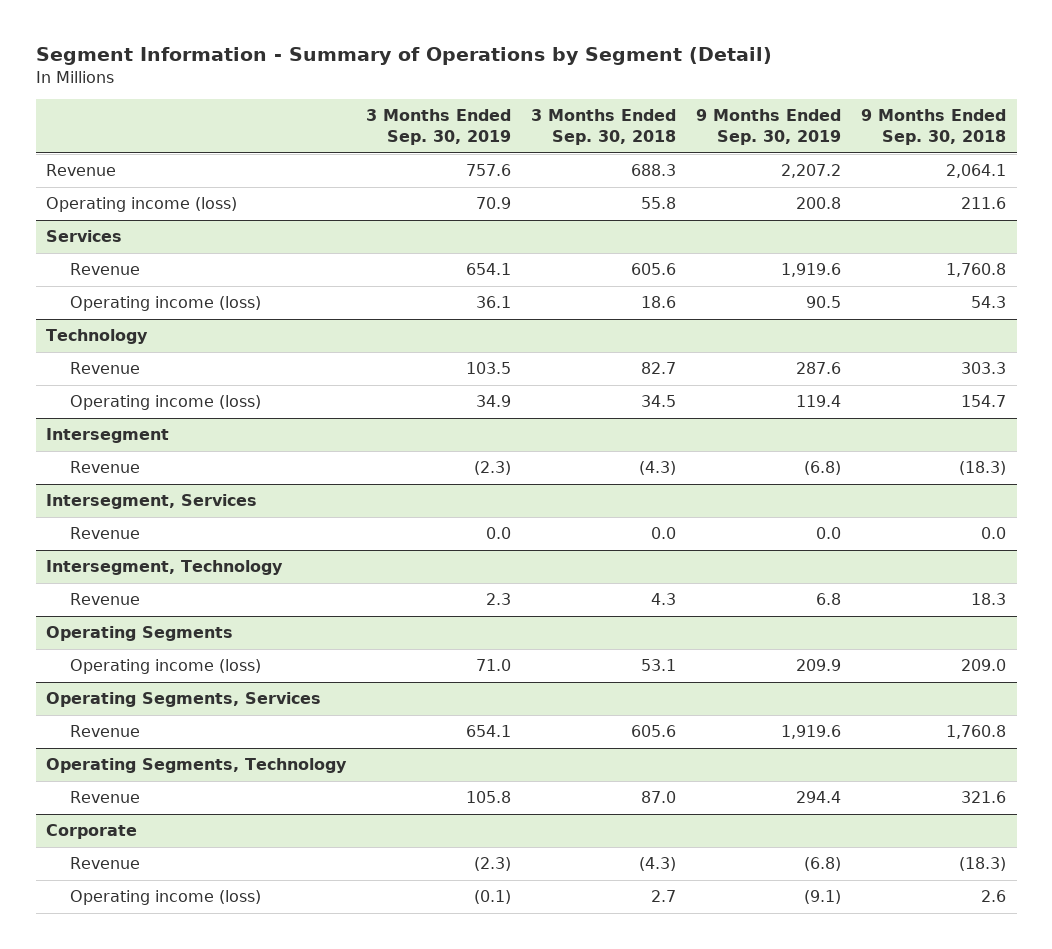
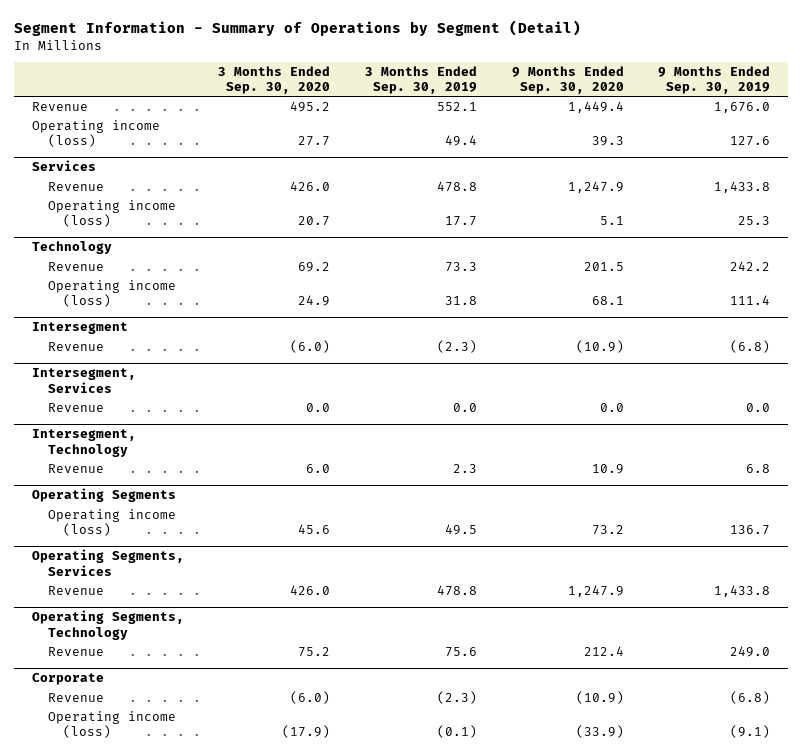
[531,109,677,146] 3 Months Ended Sep. 30, 2018 -> none
[861,109,1007,146] 9 Months Ended Sep. 30, 2018 -> none
none -> [218,66,331,95] 3 Months Ended Sep. 30, 2020
none -> [511,66,624,95] 9 Months Ended Sep. 30, 2020
[466,164,512,177] 757.6 -> [436,101,477,111] 552.1
[781,164,842,179] 2,207.2 -> [714,101,771,113] 1,676.0
[476,197,512,210] 70.9 -> [444,135,477,147] 49.4
[796,197,842,210] 200.8 -> [730,136,771,147] 127.6
[466,263,512,276] 654.1 -> [436,180,477,192] 478.8
[781,263,842,278] 1,919.6 -> [714,180,771,193] 1,433.8
[476,296,512,309] 36.1 -> [444,216,477,227] 17.7
[806,296,842,309] 90.5 -> [738,216,771,226] 25.3
[466,362,512,375] 103.5 -> [444,261,477,272] 73.3
[796,362,842,375] 287.6 -> [730,260,771,271] 242.2
[476,395,512,408] 34.9 -> [444,296,477,306] 31.8
[796,395,842,408] 119.4 -> [730,295,771,306] 111.4
[476,659,512,672] 71.0 -> [444,524,477,536] 49.5
[796,659,842,672] 209.9 -> [730,525,771,536] 136.7
[466,725,512,738] 654.1 -> [436,584,477,596] 478.8
[781,725,842,740] 1,919.6 -> [714,584,771,597] 1,433.8
[466,791,512,804] 105.8 -> [444,646,477,657] 75.6
[796,791,842,804] 294.4 -> [730,645,771,657] 249.0

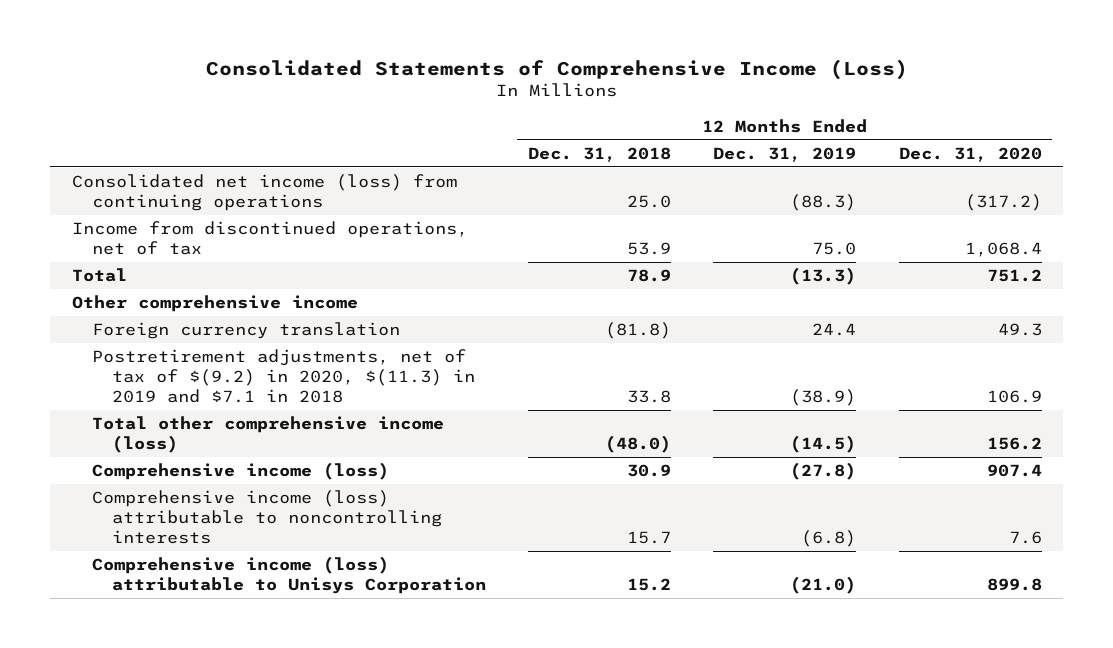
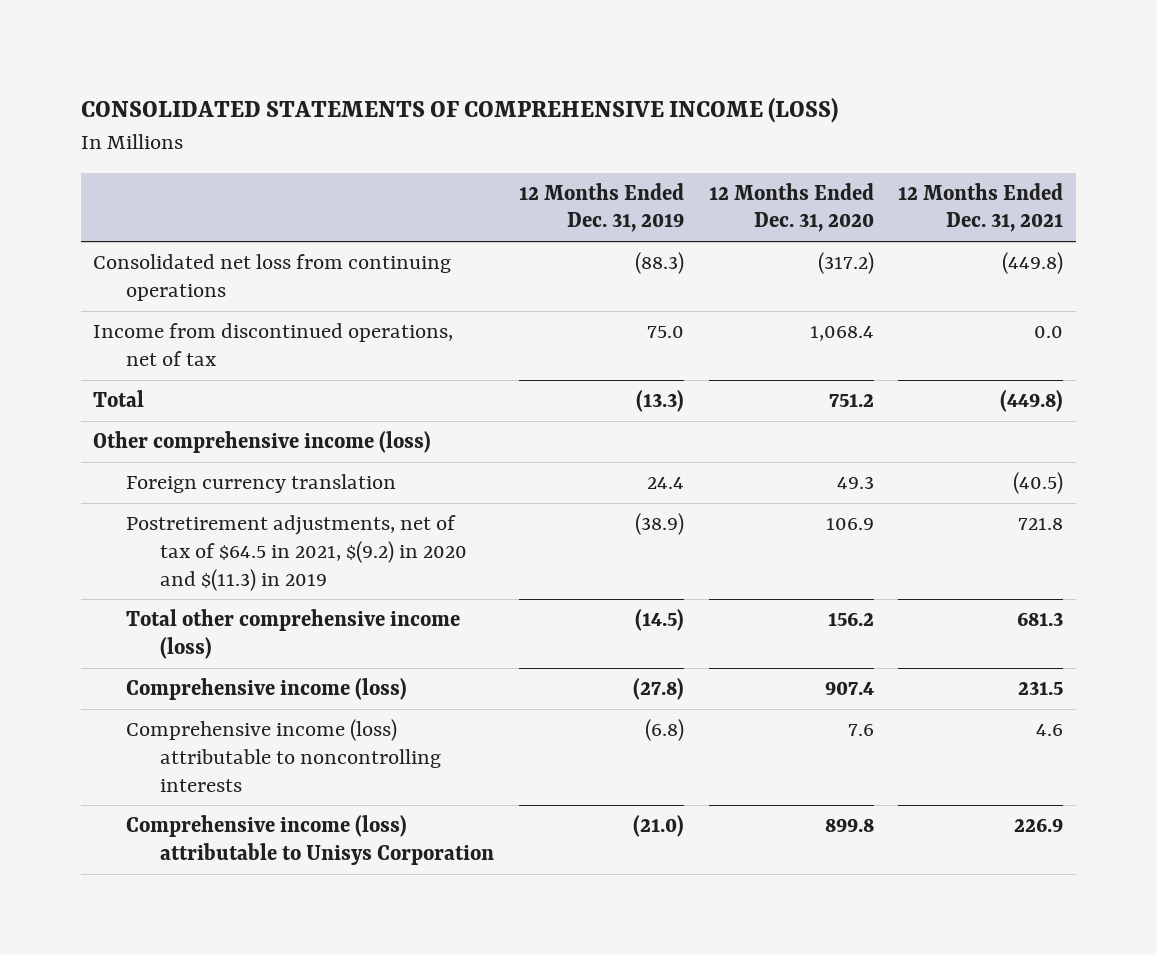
[205,58,908,80] Consolidated Statements of Comprehensive Income (Loss) -> [80,97,838,124] CONSOLIDATED STATEMENTS OF COMPREHENSIVE INCOME (LOSS)
[527,146,671,162] Dec. 31, 2018 -> none
none -> [898,182,1064,233] 12 Months Ended Dec. 31, 2021
[71,174,457,211] Consolidated net income (loss) from continuing operations -> [93,254,452,301] Consolidated net loss from continuing operations
[71,295,358,313] Other comprehensive income -> [93,431,432,454] Other comprehensive income (loss)
[91,349,475,403] Postretirement adjustments, net of tax of $(9.2) in 2020, $(11.3) in 2019 and $7.1 in 2018 -> [126,515,467,591] Postretirement adjustments, net of tax of $64.5 in 2021, $(9.2) in 2020 and $(11.3) in 2019

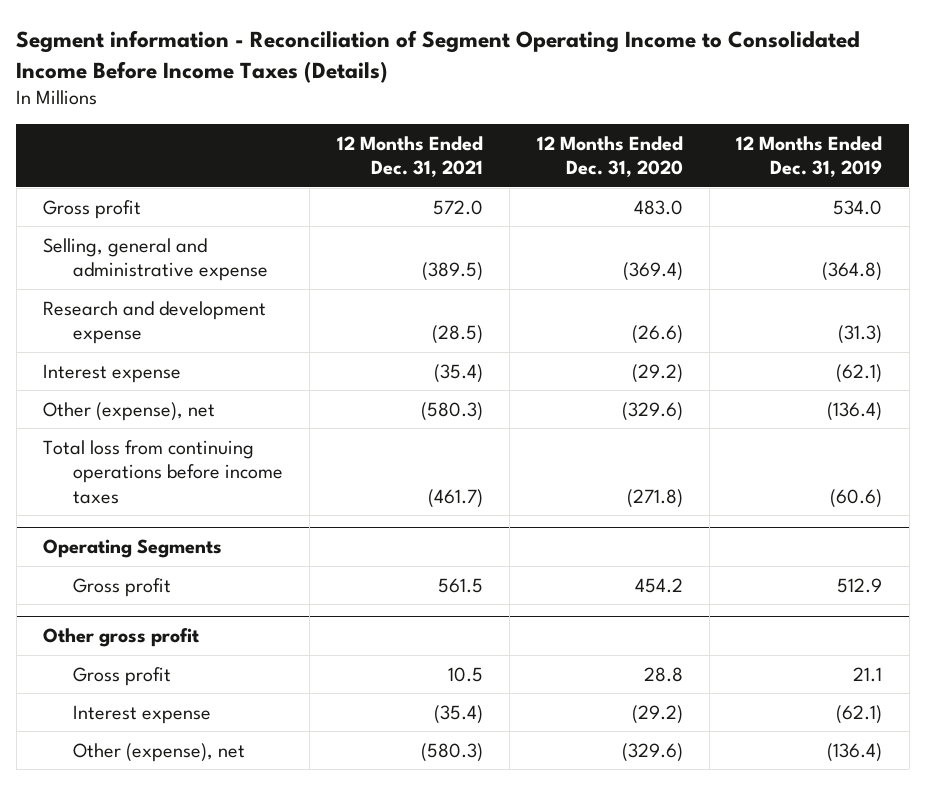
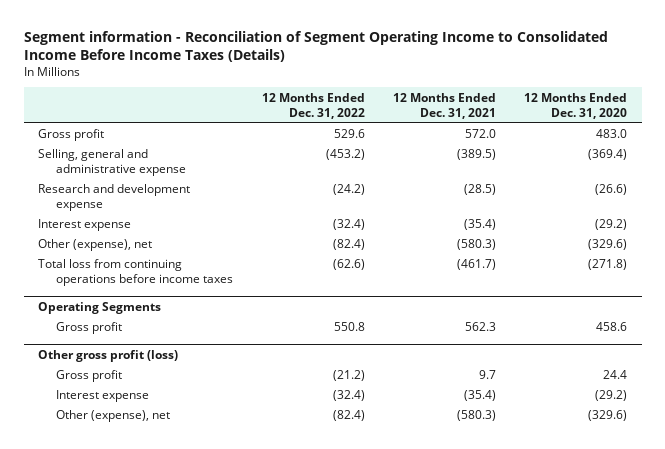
[736,135,883,178] 12 Months Ended Dec. 31, 2019 -> none
none -> [261,92,365,119] 12 Months Ended Dec. 31, 2022
[437,577,483,593] 561.5 -> [464,322,496,332] 562.3
[634,577,683,593] 454.2 -> [596,322,628,332] 458.6
[43,627,200,647] Other gross profit -> [37,349,178,362] Other gross profit (loss)
[447,666,483,682] 10.5 -> [478,370,496,380] 9.7
[643,666,683,682] 28.8 -> [603,370,628,380] 24.4

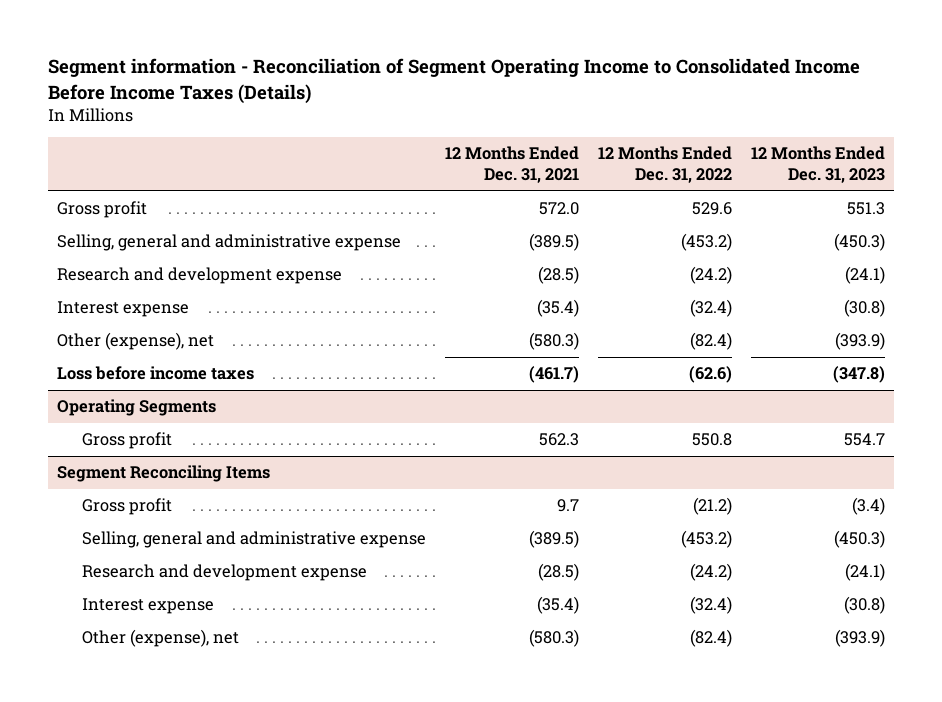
[524,92,628,119] 12 Months Ended Dec. 31, 2020 -> none
none -> [750,146,885,183] 12 Months Ended Dec. 31, 2023
[37,259,234,287] Total loss from continuing operations before income taxes -> [57,366,255,381] Loss before income taxes
[37,349,178,362] Other gross profit (loss) -> [57,465,271,483] Segment Reconciling Items
none -> [82,531,427,549] Selling, general and administrative expense
none -> [82,564,368,582] Research and development expense

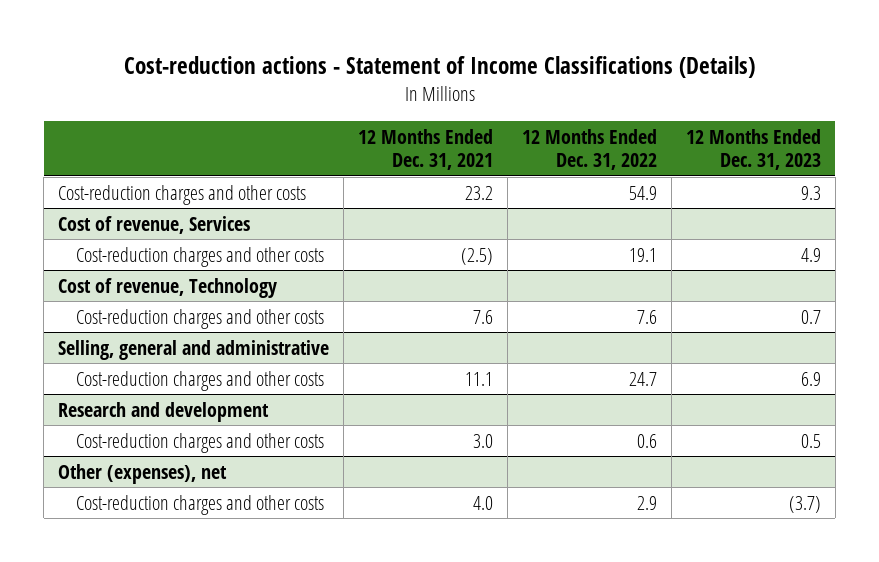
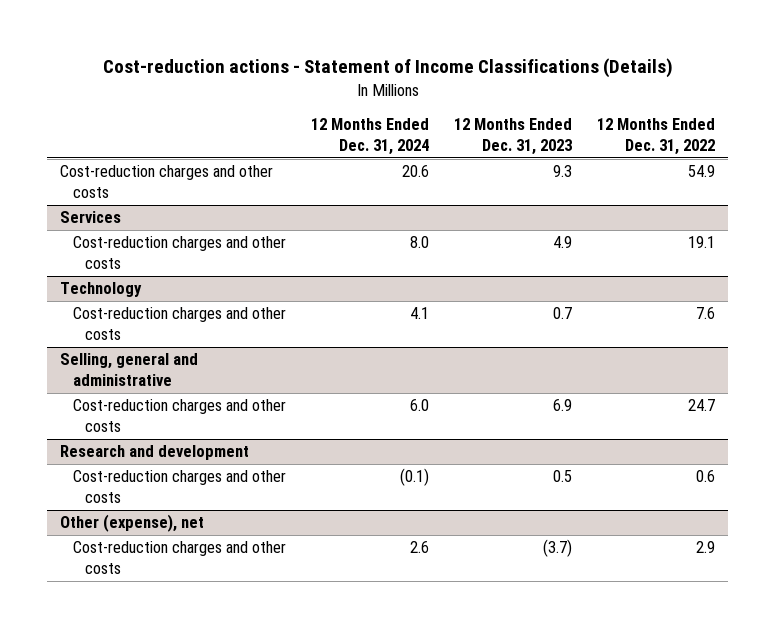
[358,128,494,171] 12 Months Ended Dec. 31, 2021 -> none
none -> [310,118,429,156] 12 Months Ended Dec. 31, 2024
[58,215,251,234] Cost of revenue, Services -> none
none -> [59,211,121,224] Services
[58,277,278,298] Cost of revenue, Technology -> none
none -> [59,282,142,298] Technology
[58,463,228,484] Other (expenses), net -> [59,514,204,533] Other (expense), net

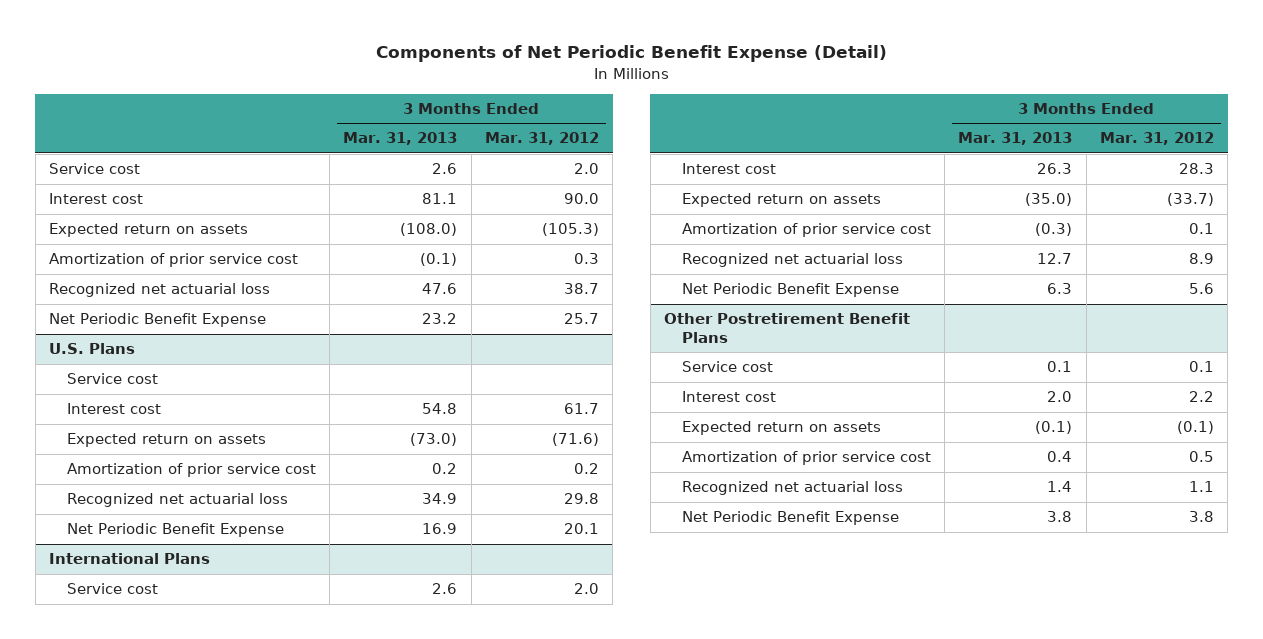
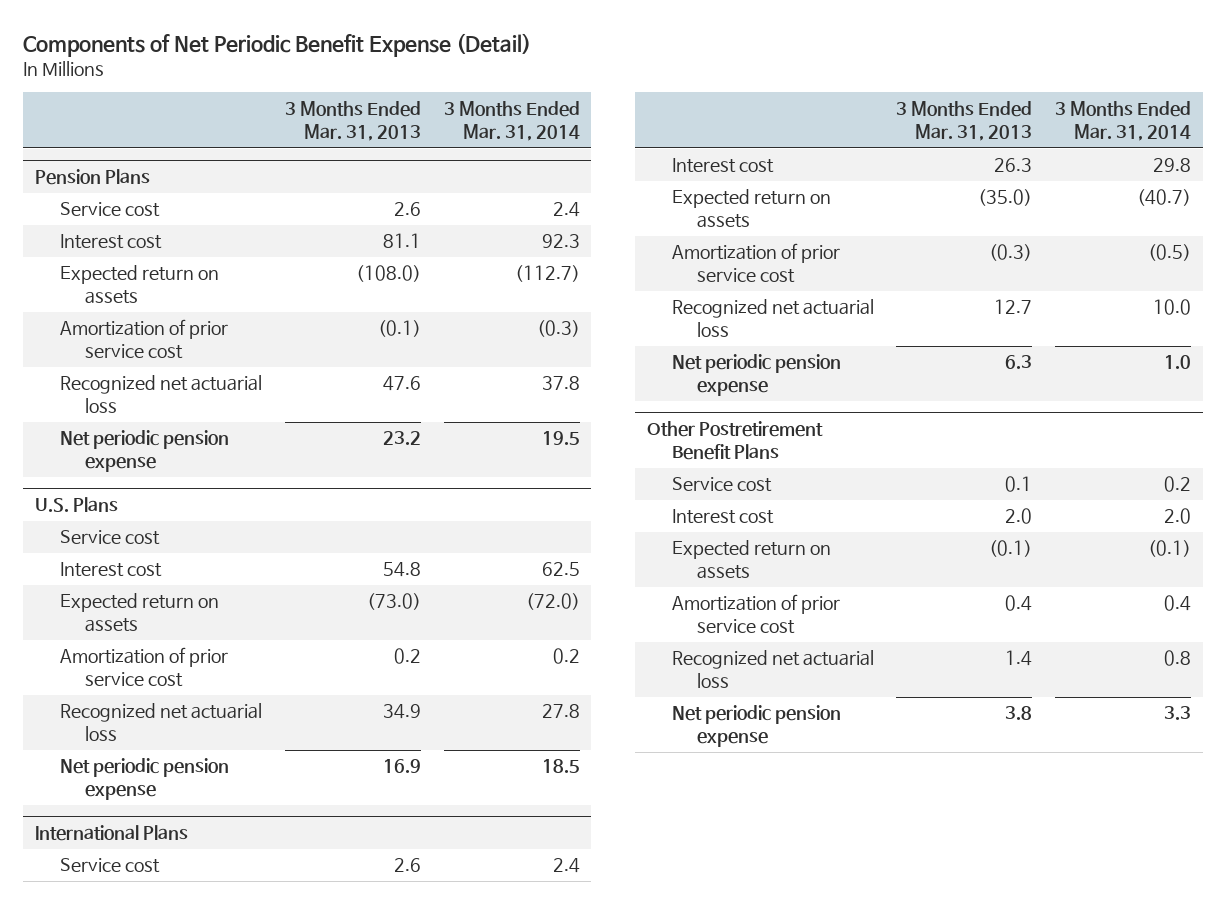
[485,132,600,146] Mar. 31, 2012 -> none
none -> [443,100,580,141] 3 Months Ended Mar. 31, 2014
none -> [34,168,150,185] Pension Plans
[49,313,267,328] Net Periodic Benefit Expense -> [59,430,229,473] Net periodic pension expense
[66,523,284,538] Net Periodic Benefit Expense -> [59,758,229,801] Net periodic pension expense
[681,283,899,298] Net Periodic Benefit Expense -> [671,354,841,397] Net periodic pension expense
[681,511,899,526] Net Periodic Benefit Expense -> [671,705,841,748] Net periodic pension expense

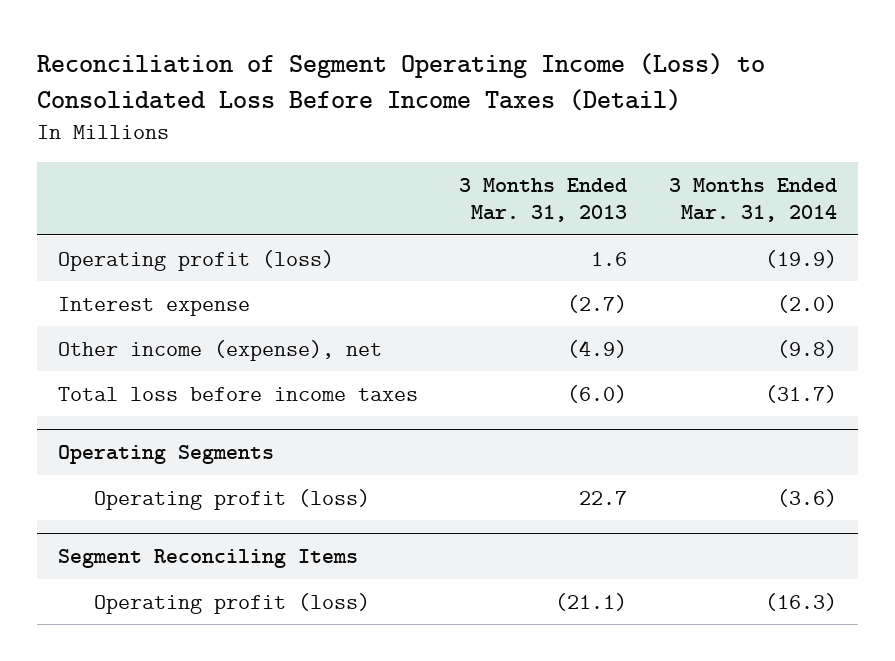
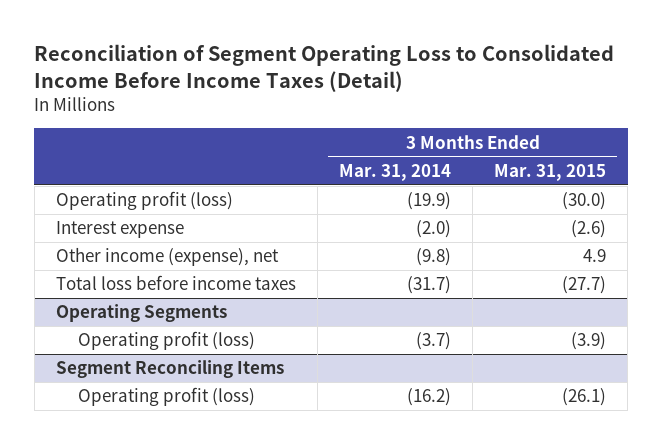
[36,53,765,112] Reconciliation of Segment Operating Income (Loss) to Consolidated Loss Before Income Taxes (Detail) -> [34,44,615,92] Reconciliation of Segment Operating Loss to Consolidated Income Before Income Taxes (Detail)
[459,177,628,223] 3 Months Ended Mar. 31, 2013 -> none
none -> [494,164,607,182] Mar. 31, 2015
[777,488,838,507] (3.6) -> [416,332,452,351] (3.7)
[765,592,838,611] (16.3) -> [407,388,452,407] (16.2)

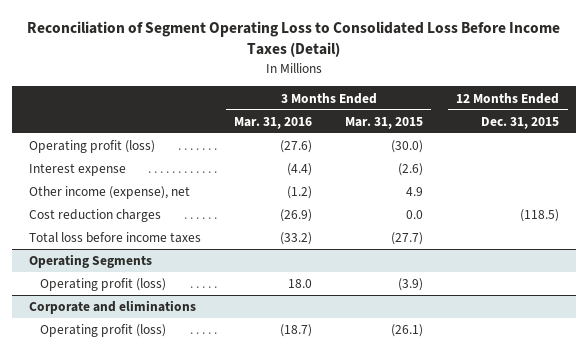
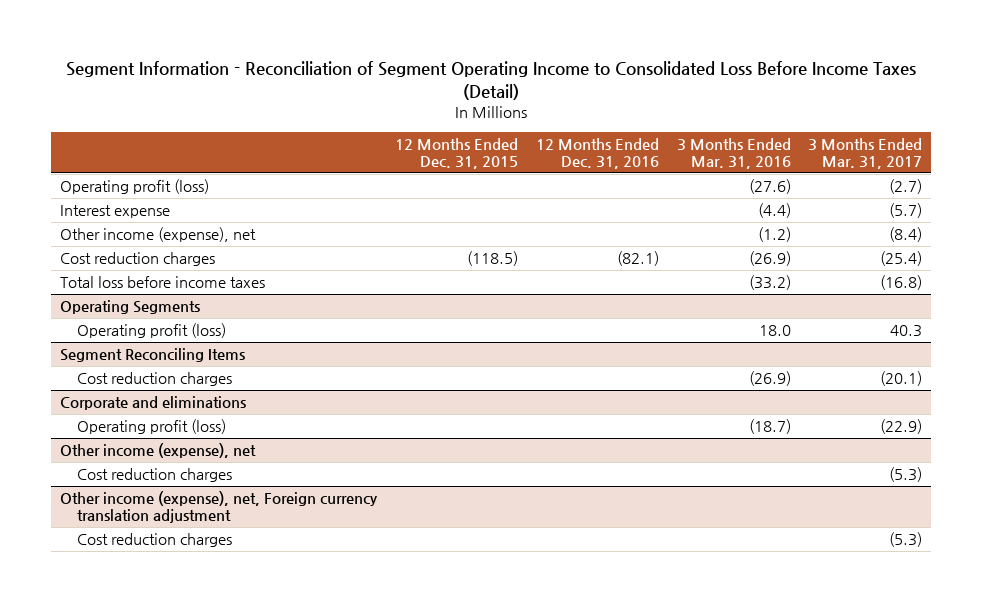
[27,21,561,58] Reconciliation of Segment Operating Loss to Consolidated Loss Before Income Taxes (Detail) -> [66,61,917,100] Segment Information - Reconciliation of Segment Operating Income to Consolidated Loss Before Income Taxes (Detail)
[345,116,424,129] Mar. 31, 2015 -> none
none -> [535,137,659,170] 12 Months Ended Dec. 31, 2016
none -> [808,137,923,170] 3 Months Ended Mar. 31, 2017
none -> [60,348,246,363] Segment Reconciling Items
none -> [77,372,233,387] Cost reduction charges
none -> [60,443,257,459] Other income (expense), net
none -> [77,468,233,483] Cost reduction charges
none -> [60,491,379,524] Other income (expense), net, Foreign currency translation adjustment
none -> [77,533,233,548] Cost reduction charges

